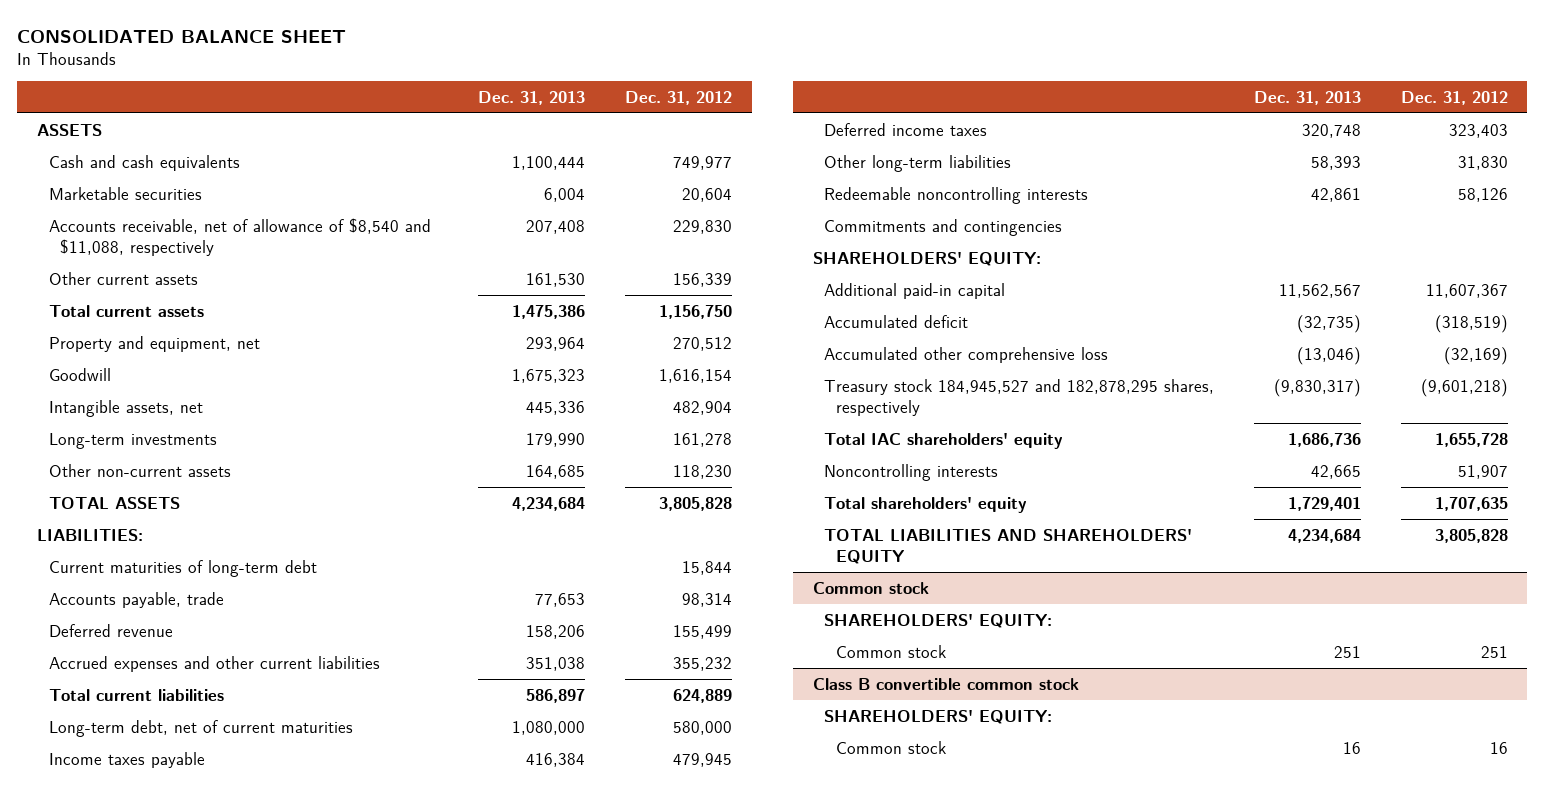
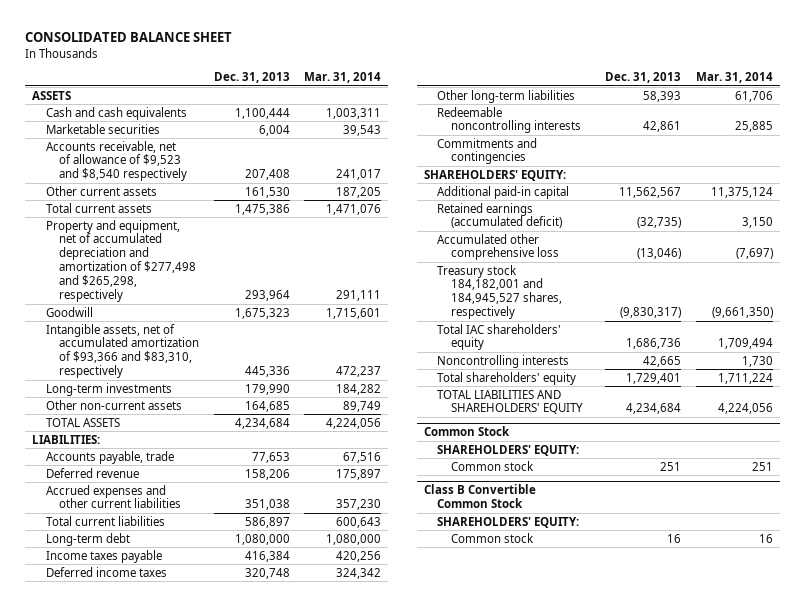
[624,90,732,105] Dec. 31, 2012 -> none
none -> [304,72,382,84] Mar. 31, 2014
[48,217,431,256] Accounts receivable, net of allowance of $8,540 and $11,088, respectively -> [45,140,188,182] Accounts receivable, net of allowance of $9,523 and $8,540 respectively
[48,335,260,352] Property and equipment, net -> [45,219,197,303] Property and equipment, net of accumulated depreciation and amortization of $277,498 and $265,298, respectively
[48,399,203,417] Intangible assets, net -> [45,323,200,379] Intangible assets, net of accumulated amortization of $93,366 and $83,310, respectively
[48,559,317,577] Current maturities of long-term debt -> none
[48,719,353,737] Long-term debt, net of current maturities -> none
none -> [45,532,130,546] Long-term debt
[824,314,969,328] Accumulated deficit -> [437,202,562,229] Retained earnings (accumulated deficit)
[824,378,1215,416] Treasury stock 184,945,527 and 182,878,295 shares, respectively -> [437,264,562,320] Treasury stock 184,182,001 and 184,945,527 shares, respectively
[812,581,929,594] Common stock -> [423,426,510,437] Common Stock
[812,677,1079,690] Class B convertible common stock -> [423,484,536,509] Class B Convertible Common Stock

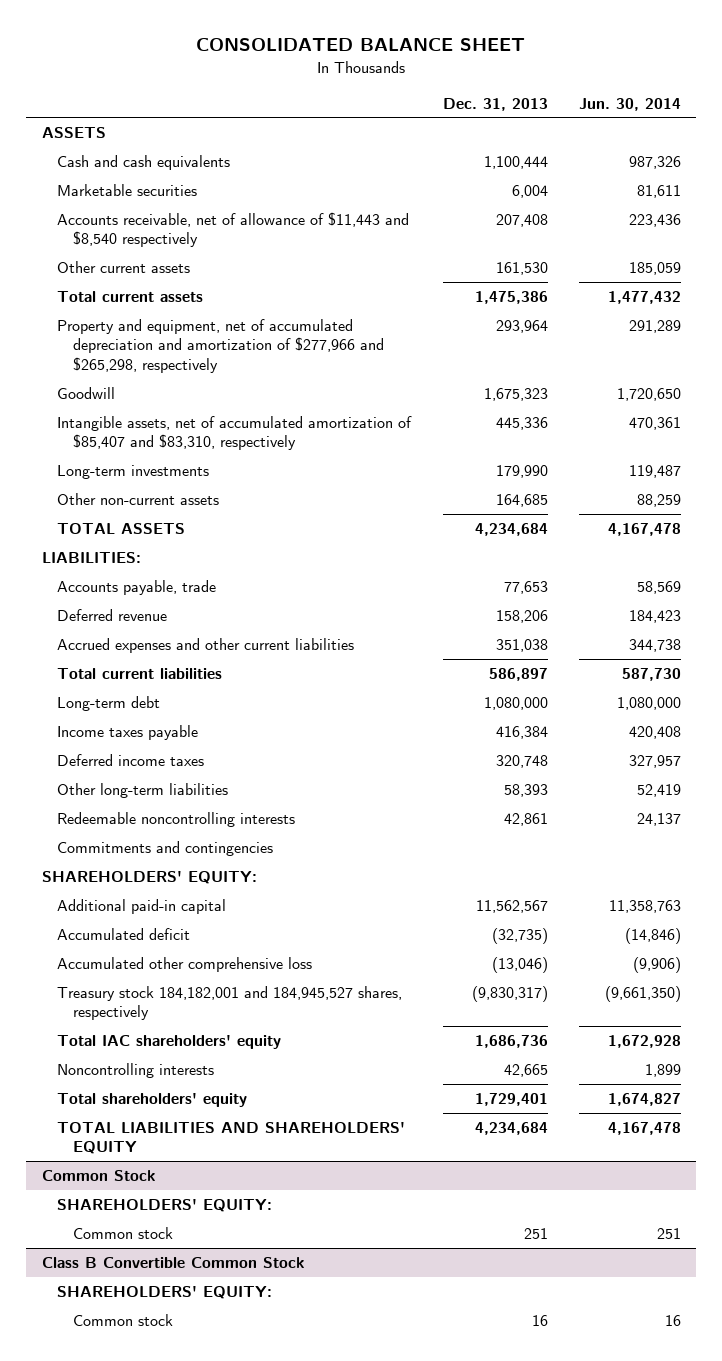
[304,72,382,84] Mar. 31, 2014 -> none
none -> [578,97,681,111] Jun. 30, 2014
[45,140,188,182] Accounts receivable, net of allowance of $9,523 and $8,540 respectively -> [57,211,410,248] Accounts receivable, net of allowance of $11,443 and $8,540 respectively
[45,219,197,303] Property and equipment, net of accumulated depreciation and amortization of $277,498 and $265,298, respectively -> [57,318,385,373] Property and equipment, net of accumulated depreciation and amortization of $277,966 and $265,298, respectively
[45,323,200,379] Intangible assets, net of accumulated amortization of $93,366 and $83,310, respectively -> [57,415,413,451] Intangible assets, net of accumulated amortization of $85,407 and $83,310, respectively
[437,202,562,229] Retained earnings (accumulated deficit) -> [57,927,191,940] Accumulated deficit

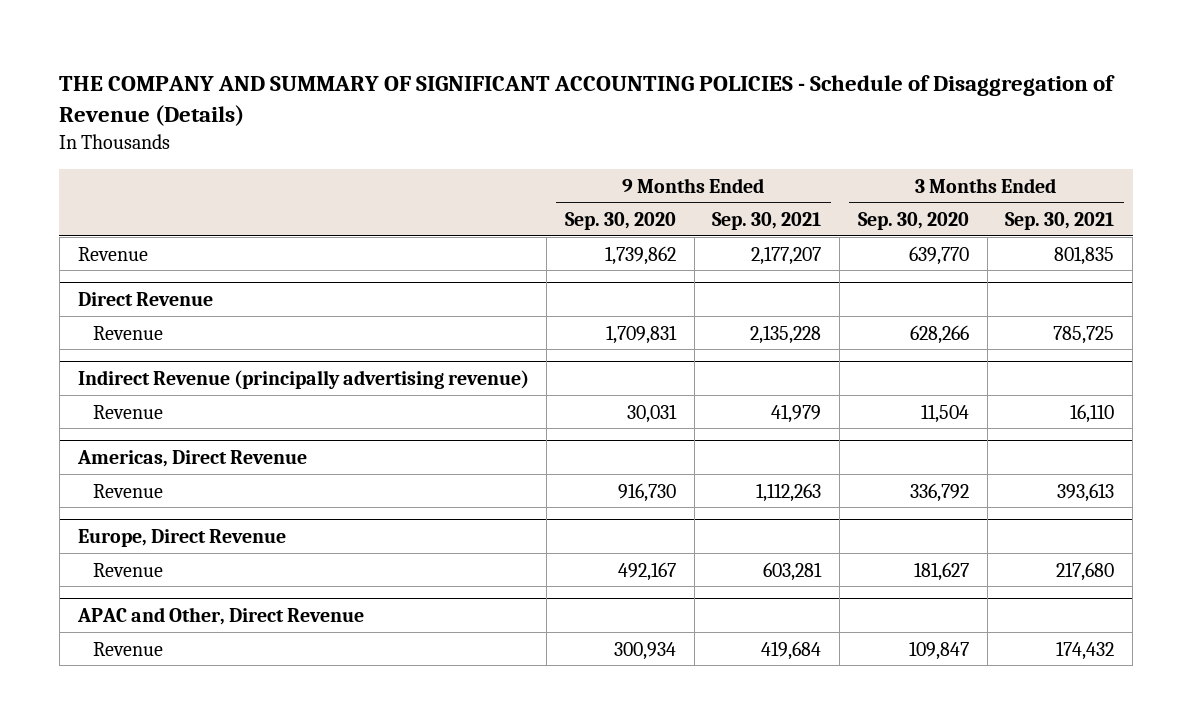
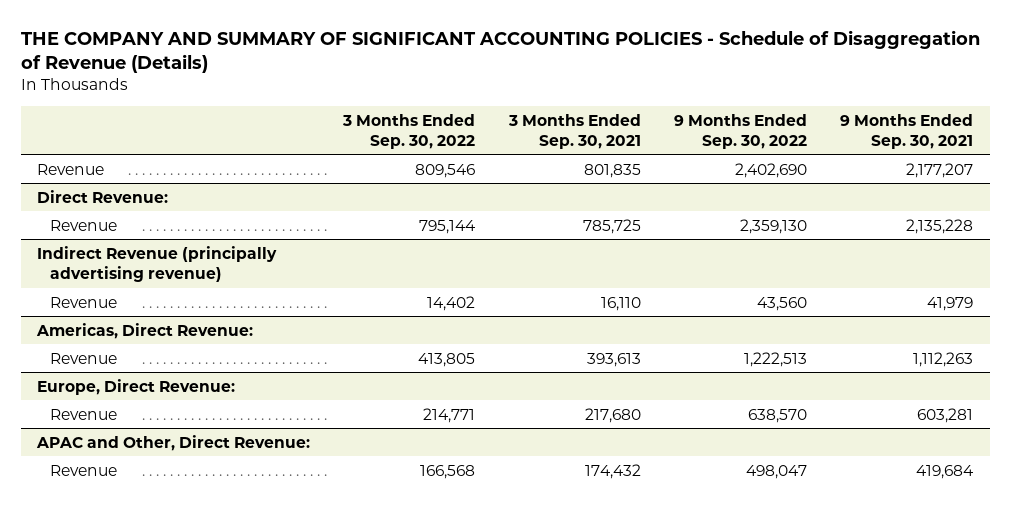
[564,212,676,231] Sep. 30, 2020 -> none
[857,212,969,231] Sep. 30, 2020 -> none
none -> [342,113,476,149] 3 Months Ended Sep. 30, 2022
none -> [673,113,807,149] 9 Months Ended Sep. 30, 2022
[77,291,213,306] Direct Revenue -> [37,189,169,203] Direct Revenue:
[76,449,307,467] Americas, Direct Revenue -> [36,322,254,339] Americas, Direct Revenue:
[77,528,286,547] Europe, Direct Revenue -> [37,378,236,395] Europe, Direct Revenue:
[76,606,364,625] APAC and Other, Direct Revenue -> [36,434,311,451] APAC and Other, Direct Revenue:

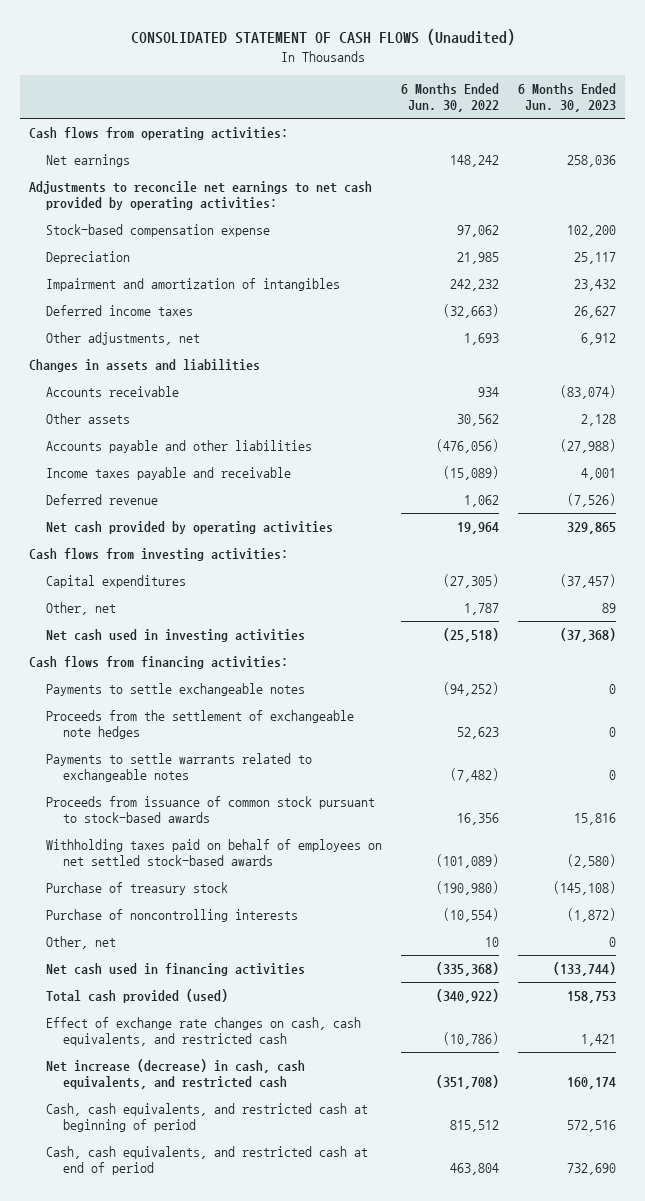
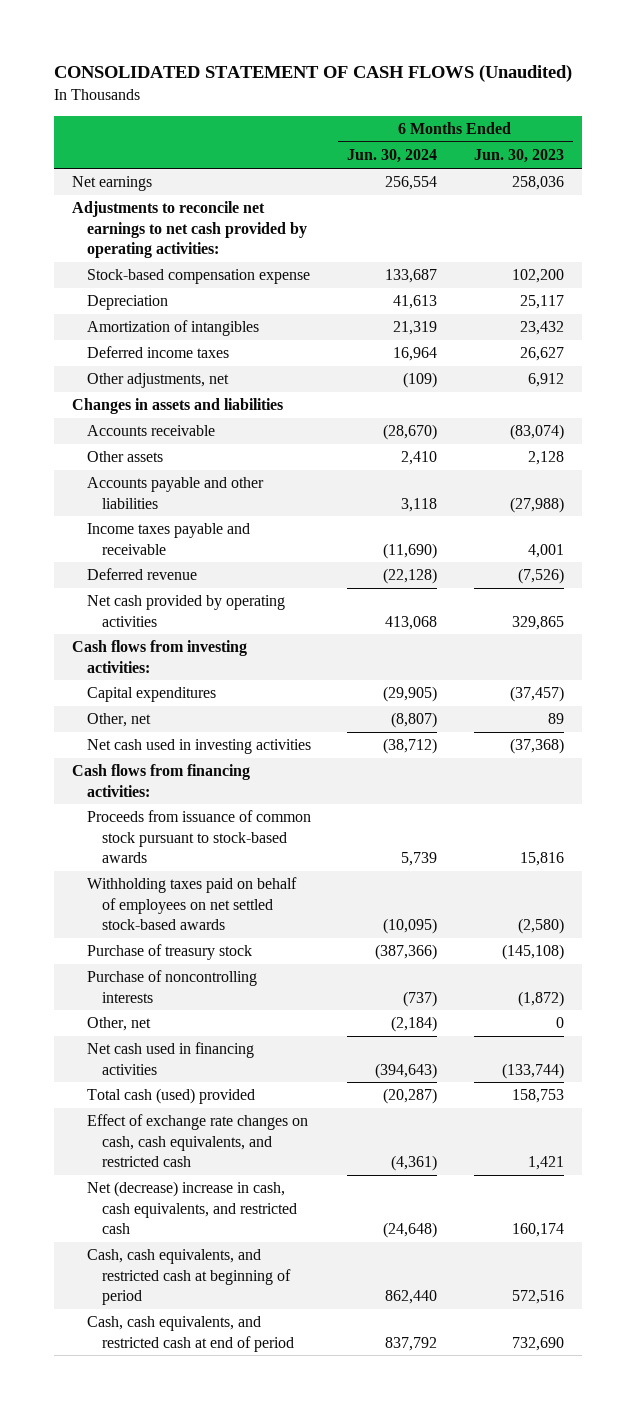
[400,82,499,113] 6 Months Ended Jun. 30, 2022 -> none
none -> [347,149,438,164] Jun. 30, 2024
[29,126,289,140] Cash flows from operating activities: -> none
[46,277,341,291] Impairment and amortization of intangibles -> [86,320,259,337] Amortization of intangibles
[46,682,306,696] Payments to settle exchangeable notes -> none
[46,709,355,740] Proceeds from the settlement of exchangeable note hedges -> none
[46,752,313,783] Payments to settle warrants related to exchangeable notes -> none
[46,988,229,1003] Total cash provided (used) -> [86,1088,255,1105] Total cash (used) provided
[46,1058,306,1090] Net increase (decrease) in cash, cash equivalents, and restricted cash -> [86,1181,297,1234] Net (decrease) increase in cash, cash equivalents, and restricted cash

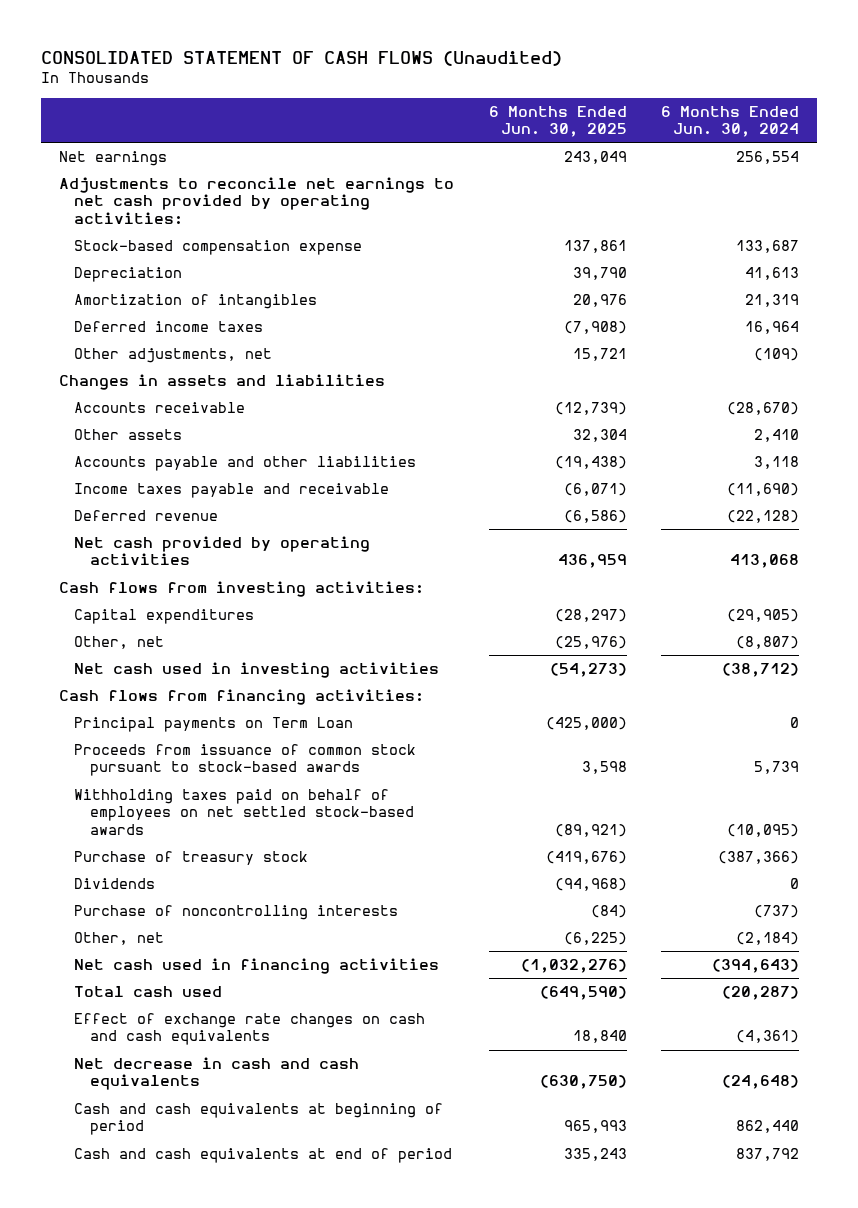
[473,149,564,164] Jun. 30, 2023 -> none
none -> [488,105,627,137] 6 Months Ended Jun. 30, 2025
none -> [74,717,354,733] Principal payments on Term Loan
none -> [74,878,156,890] Dividends
[86,1088,255,1105] Total cash (used) provided -> [74,986,223,998] Total cash used
[86,1114,308,1167] Effect of exchange rate changes on cash, cash equivalents, and restricted cash -> [74,1013,426,1046] Effect of exchange rate changes on cash and cash equivalents
[86,1181,297,1234] Net (decrease) increase in cash, cash equivalents, and restricted cash -> [74,1057,360,1091] Net decrease in cash and cash equivalents
[86,1249,291,1305] Cash, cash equivalents, and restricted cash at beginning of period -> [74,1103,444,1136] Cash and cash equivalents at beginning of period
[86,1316,294,1352] Cash, cash equivalents, and restricted cash at end of period -> [74,1148,453,1164] Cash and cash equivalents at end of period

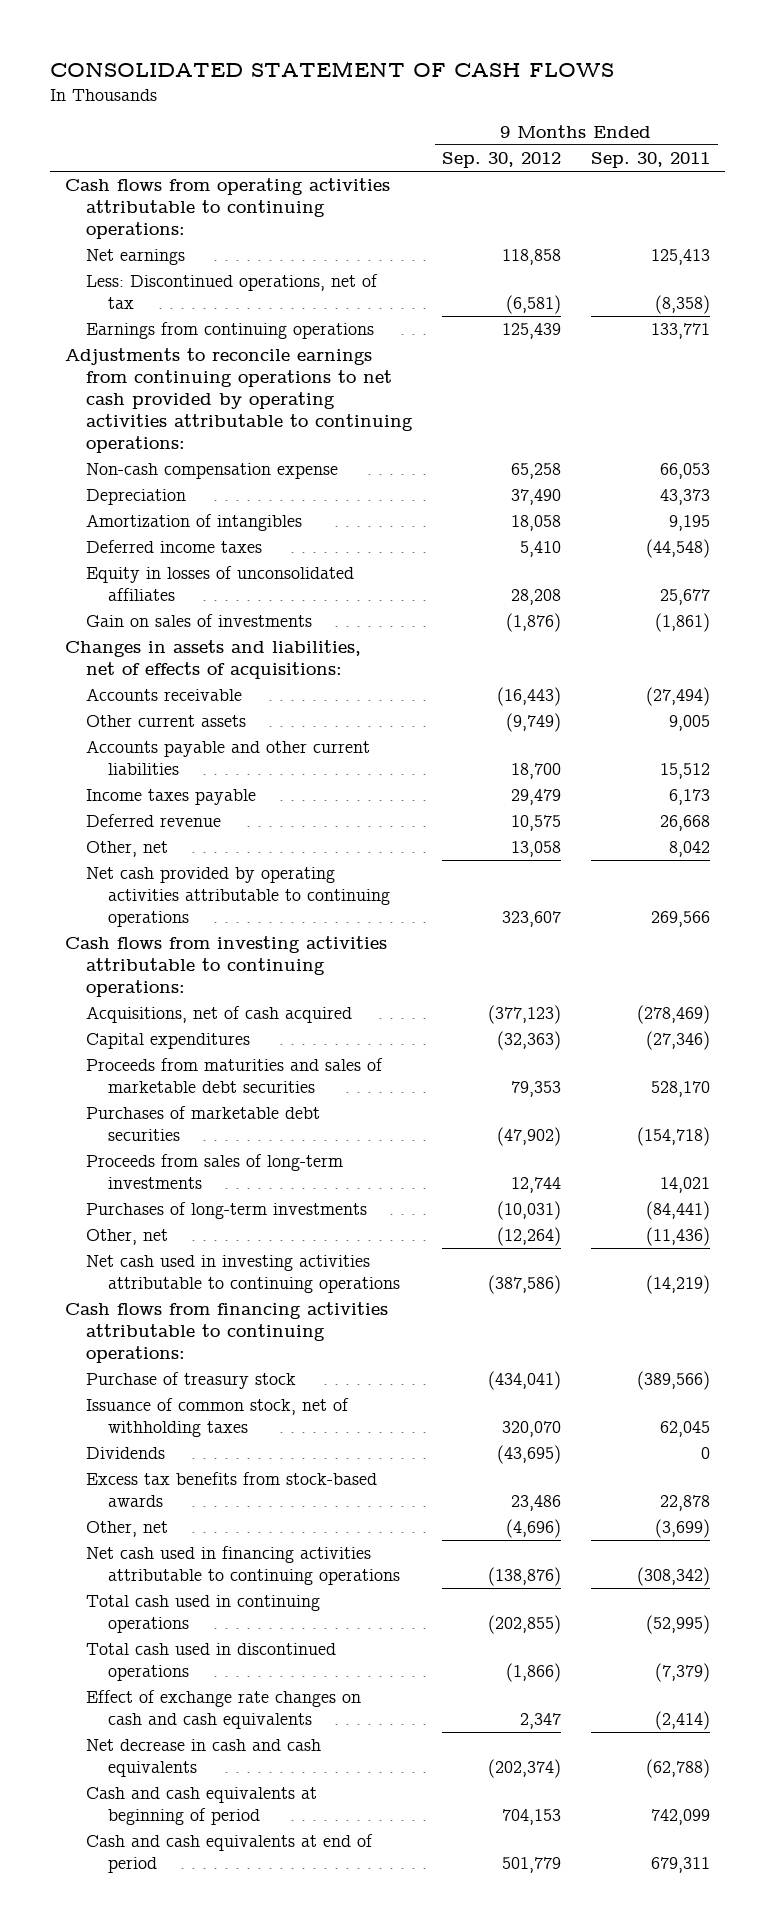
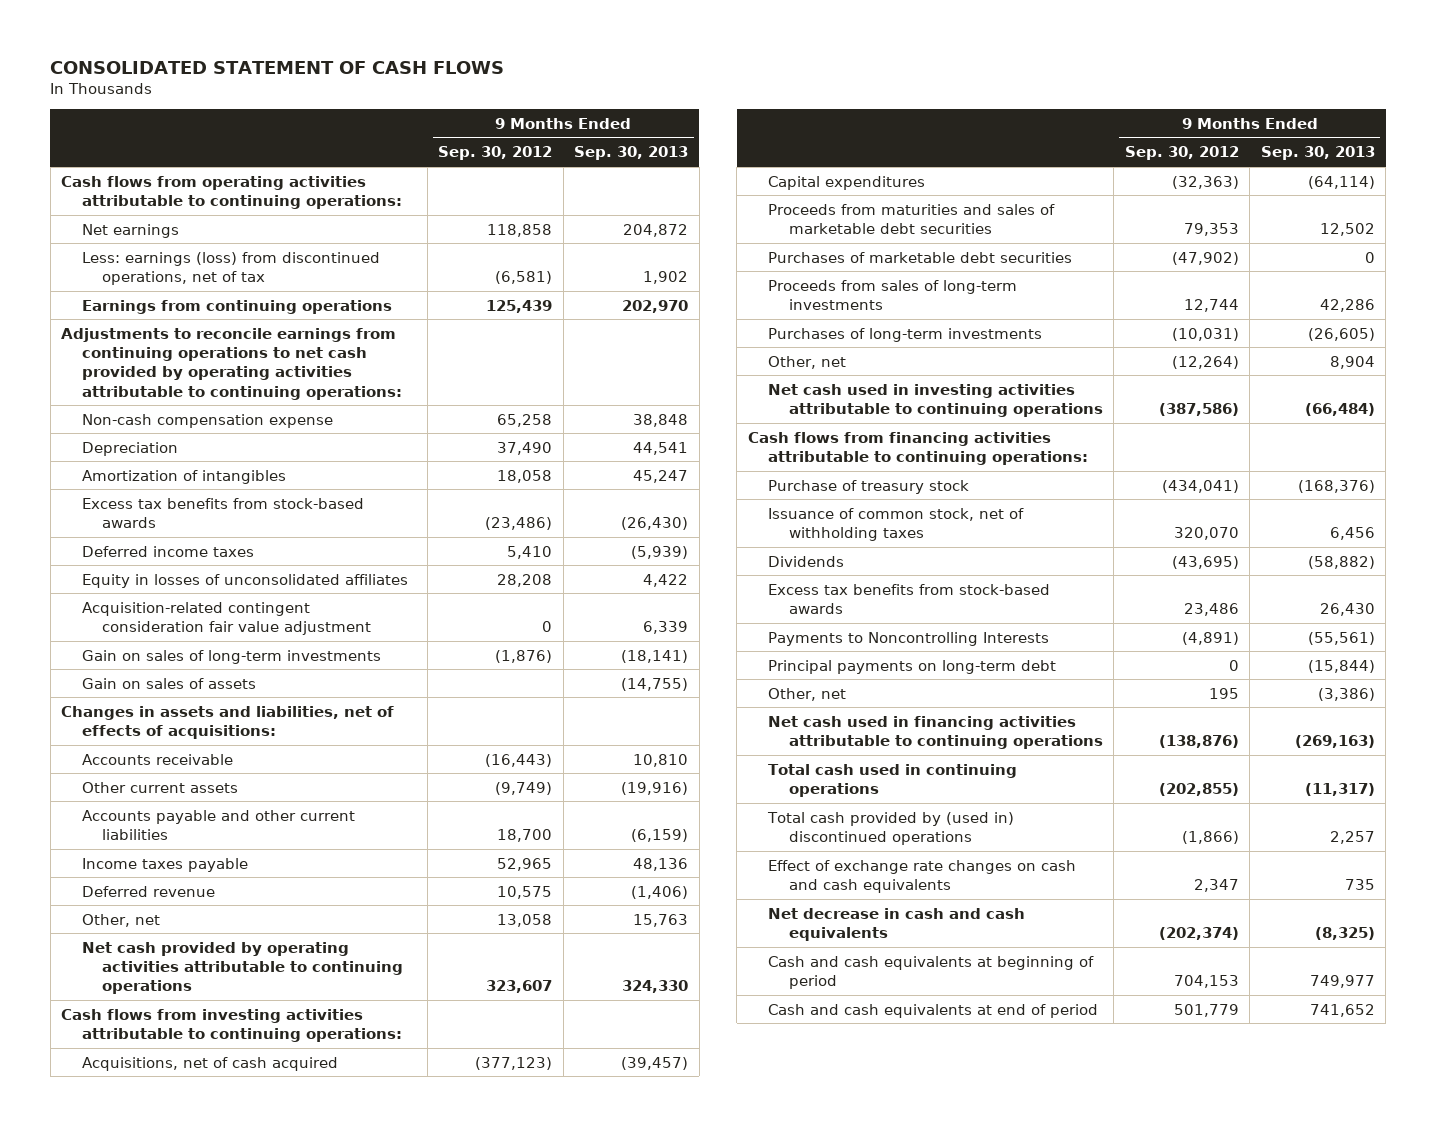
[591,152,711,169] Sep. 30, 2011 -> none
none -> [574,146,689,161] Sep. 30, 2013
[86,274,379,310] Less: Discontinued operations, net of tax -> [81,251,380,286] Less: earnings (loss) from discontinued operations, net of tax
none -> [81,497,364,529] Excess tax benefits from stock-based awards
none -> [81,601,372,636] Acquisition-related contingent consideration fair value adjustment
[86,614,313,628] Gain on sales of investments -> [81,649,381,664] Gain on sales of long-term investments
none -> [81,677,256,689] Gain on sales of assets
[511,789,562,806] 29,479 -> [497,857,553,871] 52,965
none -> [768,631,1050,646] Payments to Noncontrolling Interests
none -> [768,659,1057,674] Principal payments on long-term debt
[506,1519,562,1539] (4,696) -> [1208,687,1239,699] 195
[86,1643,337,1682] Total cash used in discontinued operations -> [767,811,1015,846] Total cash provided by (used in) discontinued operations

